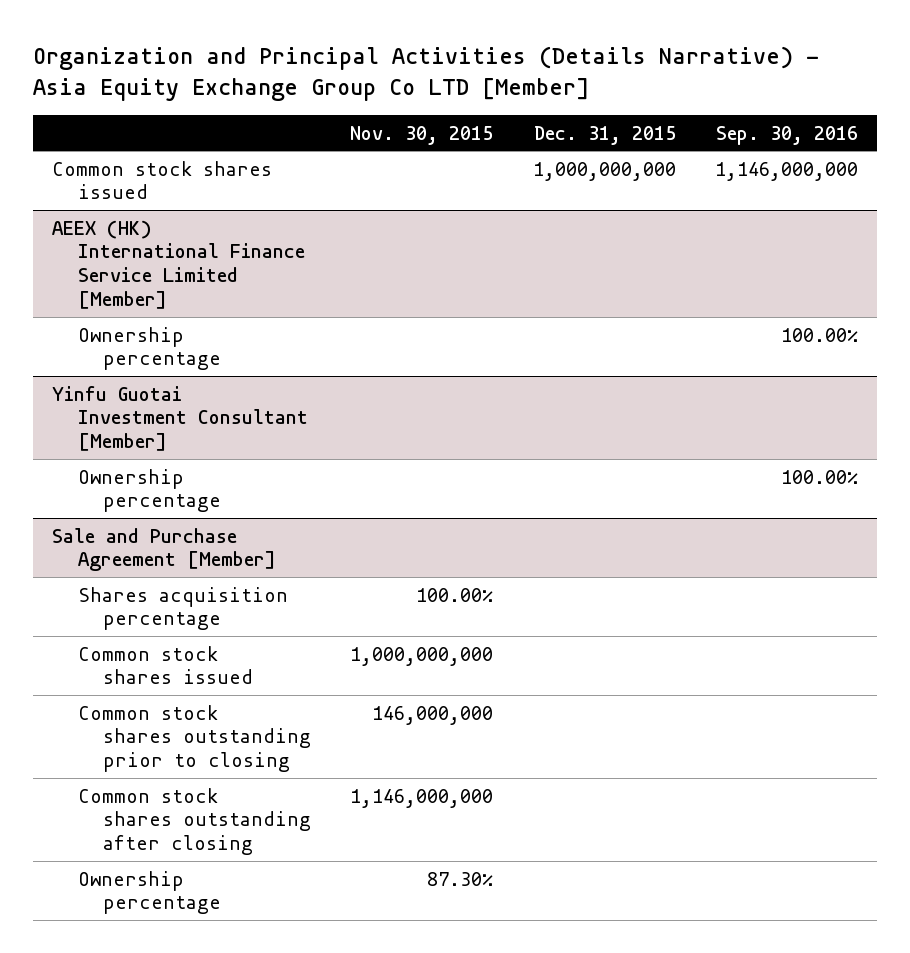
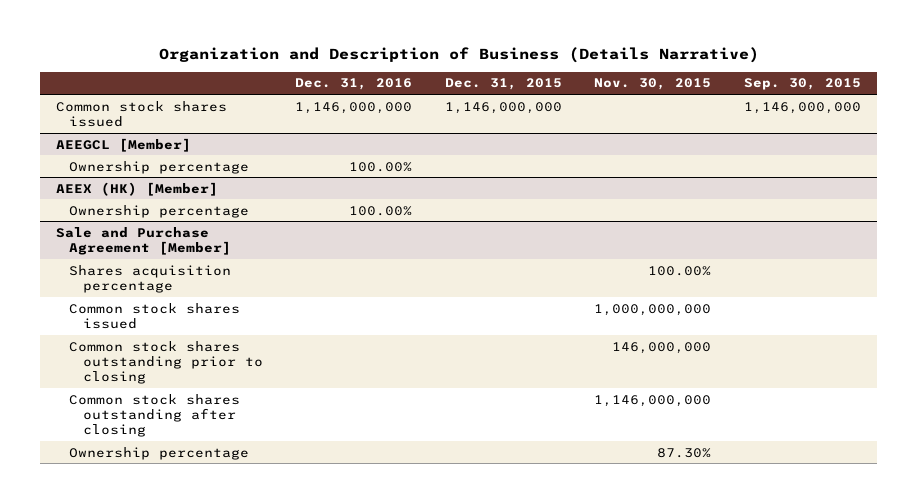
[32,45,819,101] Organization and Principal Activities (Details Narrative) - Asia Equity Exchange Group Co LTD [Member] -> [158,47,759,64] Organization and Description of Business (Details Narrative)
[715,125,858,145] Sep. 30, 2016 -> none
none -> [295,78,413,91] Dec. 31, 2016
none -> [744,78,862,91] Sep. 30, 2015
[52,219,305,310] AEEX (HK) International Finance Service Limited [Member] -> none
[532,161,676,181] 1,000,000,000 -> [444,101,562,114] 1,146,000,000
none -> [56,137,192,152] AEEGCL [Member]
[52,385,308,452] Yinfu Guotai Investment Consultant [Member] -> none
none -> [56,181,219,196] AEEX (HK) [Member]

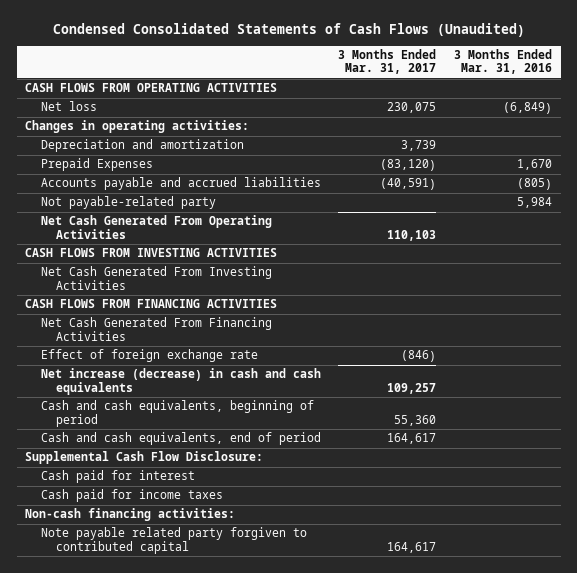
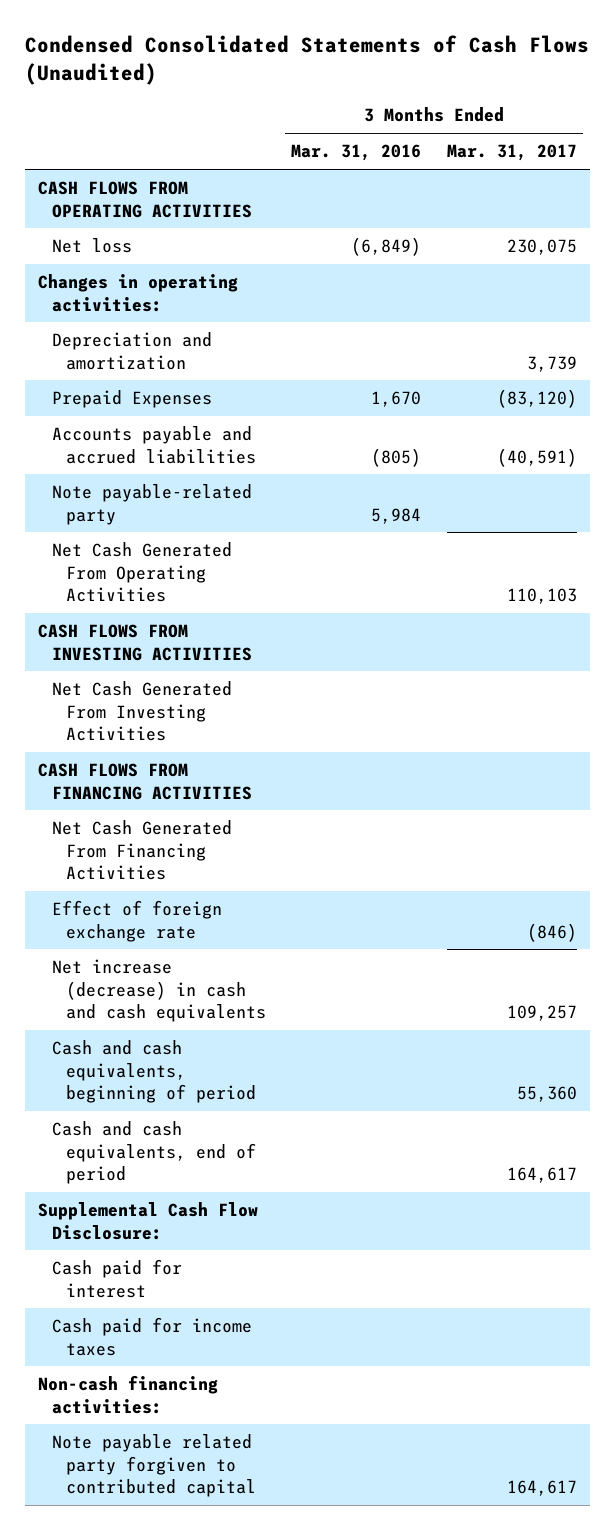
[40,196,216,210] Not payable-related party -> [51,484,252,525] Note payable-related party

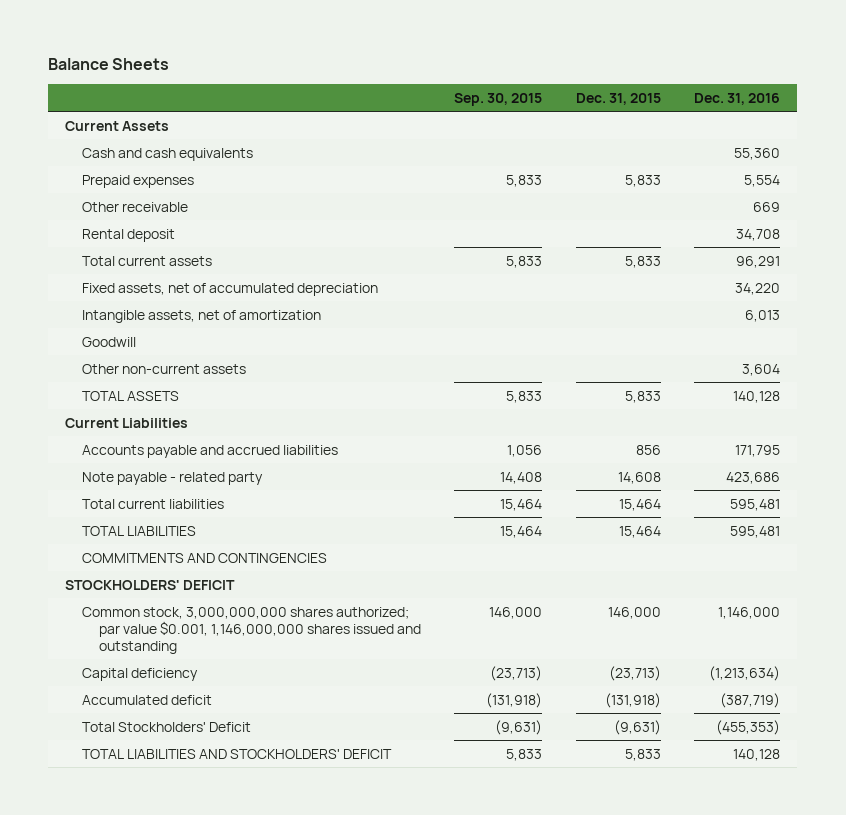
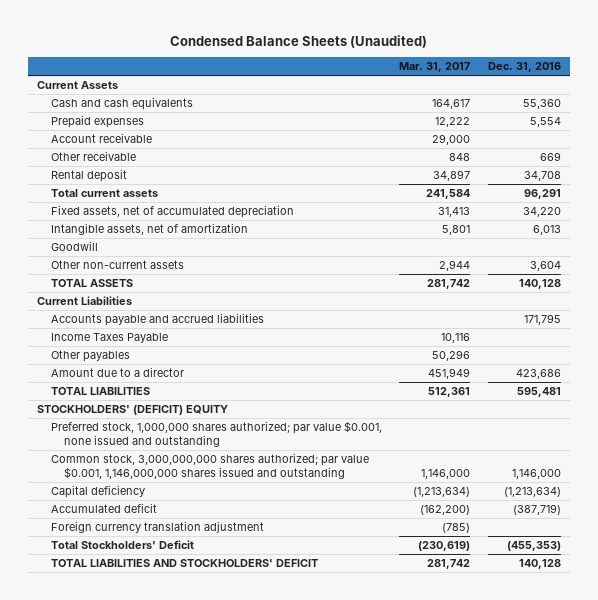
[48,58,170,71] Balance Sheets -> [170,34,428,48] Condensed Balance Sheets (Unaudited)
[454,92,543,106] Sep. 30, 2015 -> none
[575,92,661,105] Dec. 31, 2015 -> none
none -> [399,62,471,73] Mar. 31, 2017
none -> [50,133,152,144] Account receivable
[81,498,224,509] Total current liabilities -> none
none -> [50,333,168,344] Income Taxes Payable
none -> [50,350,130,363] Other payables
[81,471,263,485] Note payable - related party -> [50,367,184,378] Amount due to a director
[81,552,327,563] COMMITMENTS AND CONTINGENCIES -> none
[65,579,236,590] STOCKHOLDERS' DEFICIT -> [37,405,229,416] STOCKHOLDERS' (DEFICIT) EQUITY
none -> [50,421,382,448] Preferred stock, 1,000,000 shares authorized; par value $0.001, none issued and outstanding
none -> [50,521,264,534] Foreign currency translation adjustment

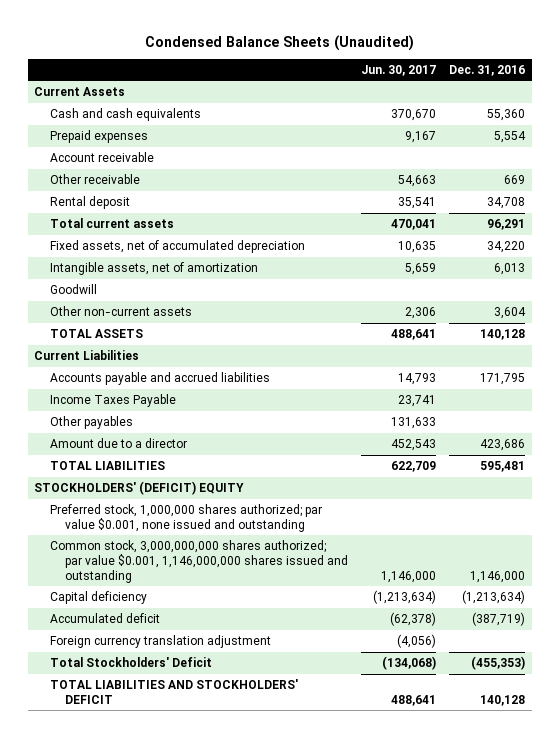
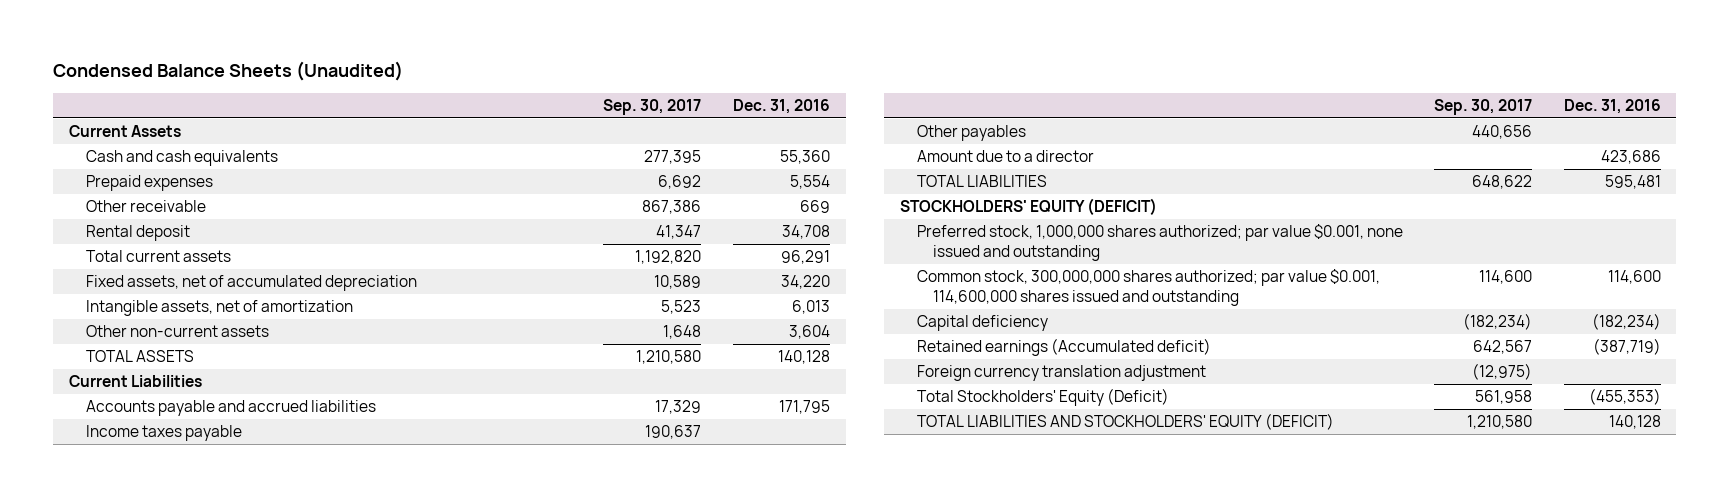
[361,64,437,76] Jun. 30, 2017 -> none
none -> [603,98,702,115] Sep. 30, 2017
[49,152,154,163] Account receivable -> none
[49,284,97,295] Goodwill -> none
[49,394,176,408] Income Taxes Payable -> [85,425,242,442] Income taxes payable
[34,481,245,496] STOCKHOLDERS' (DEFICIT) EQUITY -> [899,198,1157,216] STOCKHOLDERS' EQUITY (DEFICIT)
[49,540,348,583] Common stock, 3,000,000,000 shares authorized; par value $0.001, 1,146,000,000 shares issued and outstanding -> [916,269,1380,307] Common stock, 300,000,000 shares authorized; par value $0.001, 114,600,000 shares issued and outstanding
[470,570,526,583] 1,146,000 -> [1607,270,1661,285] 114,600
[462,590,526,605] (1,213,634) -> [1591,313,1661,331] (182,234)
[49,613,160,624] Accumulated deficit -> [916,338,1211,357] Retained earnings (Accumulated deficit)
[49,657,212,668] Total Stockholders' Deficit -> [916,388,1169,407] Total Stockholders' Equity (Deficit)
[49,679,298,704] TOTAL LIABILITIES AND STOCKHOLDERS' DEFICIT -> [916,413,1334,431] TOTAL LIABILITIES AND STOCKHOLDERS' EQUITY (DEFICIT)

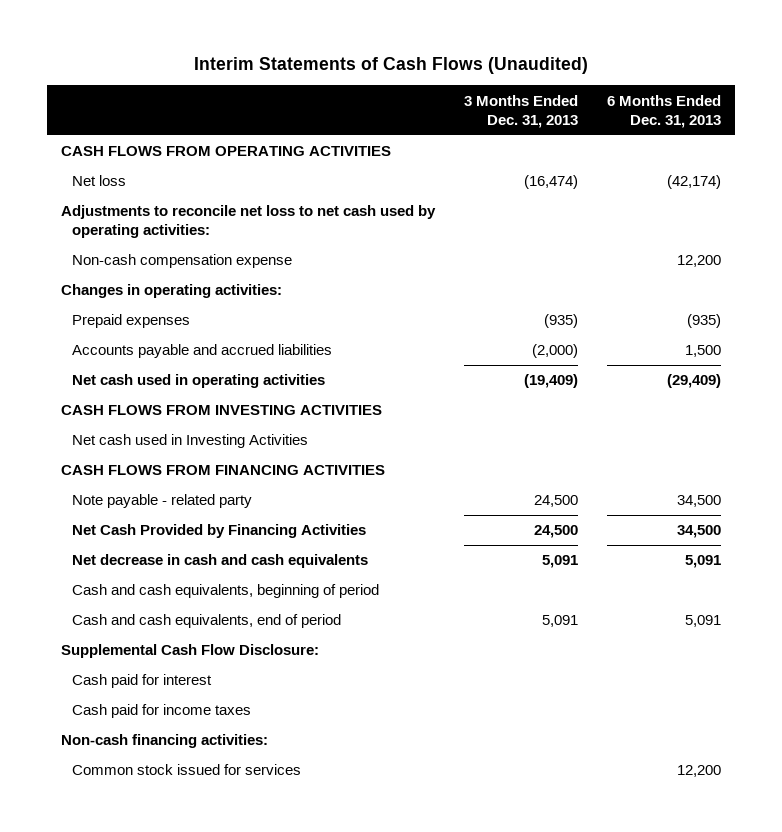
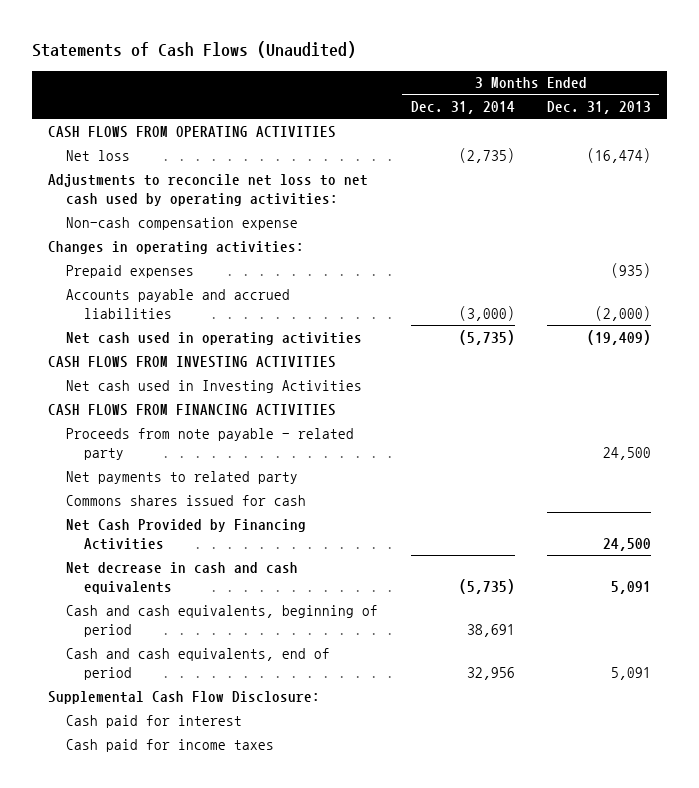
[193,57,588,75] Interim Statements of Cash Flows (Unaudited) -> [31,41,356,59] Statements of Cash Flows (Unaudited)
[606,94,721,128] 6 Months Ended Dec. 31, 2013 -> none
none -> [410,101,515,115] Dec. 31, 2014
[71,494,252,509] Note payable - related party -> [66,427,355,461] Proceeds from note payable - related party
none -> [66,470,299,484] Net payments to related party
none -> [66,494,307,506] Commons shares issued for cash
[61,734,269,749] Non-cash financing activities: -> none
[71,764,301,776] Common stock issued for services -> none

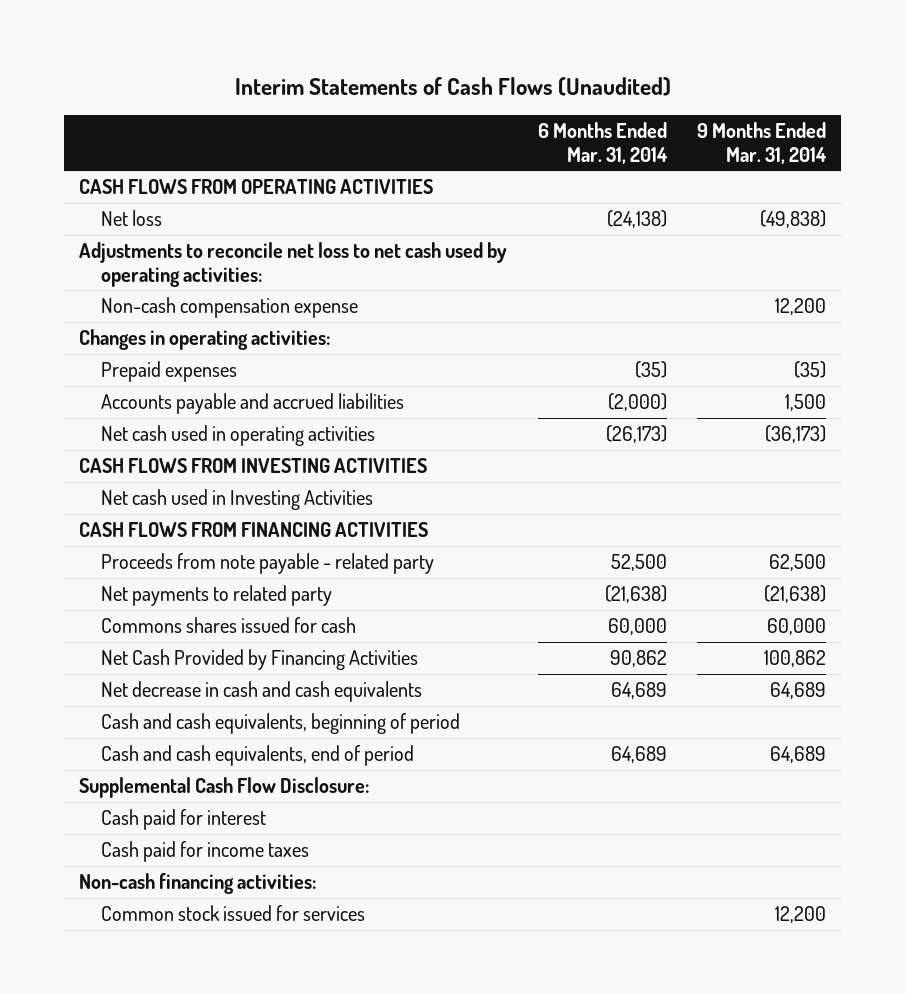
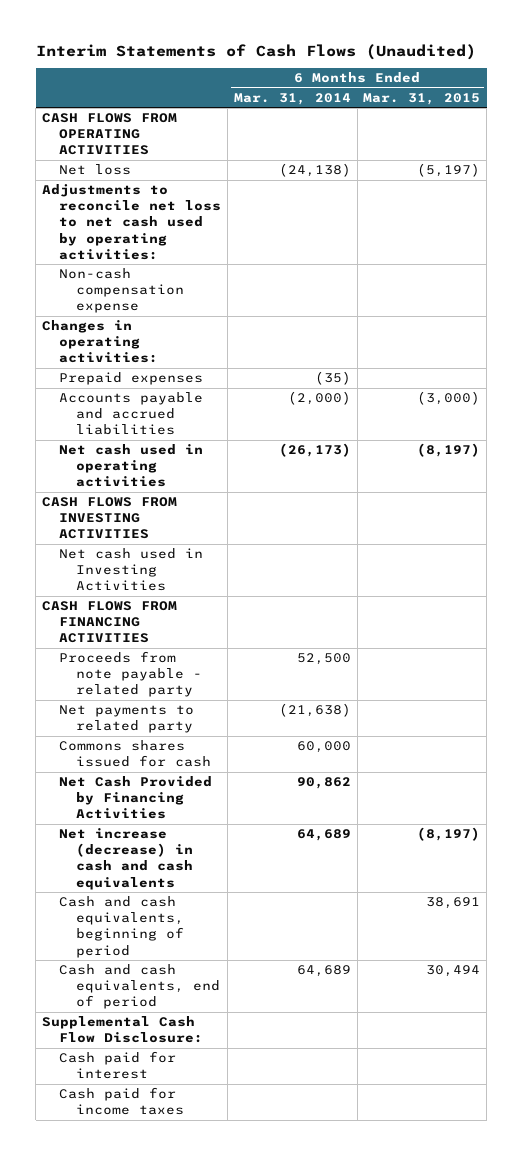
[697,122,828,164] 9 Months Ended Mar. 31, 2014 -> none
none -> [363,93,481,106] Mar. 31, 2015
[101,681,423,703] Net decrease in cash and cash equivalents -> [59,828,193,890] Net increase (decrease) in cash and cash equivalents
[79,873,317,895] Non-cash financing activities: -> none
[101,905,366,922] Common stock issued for services -> none

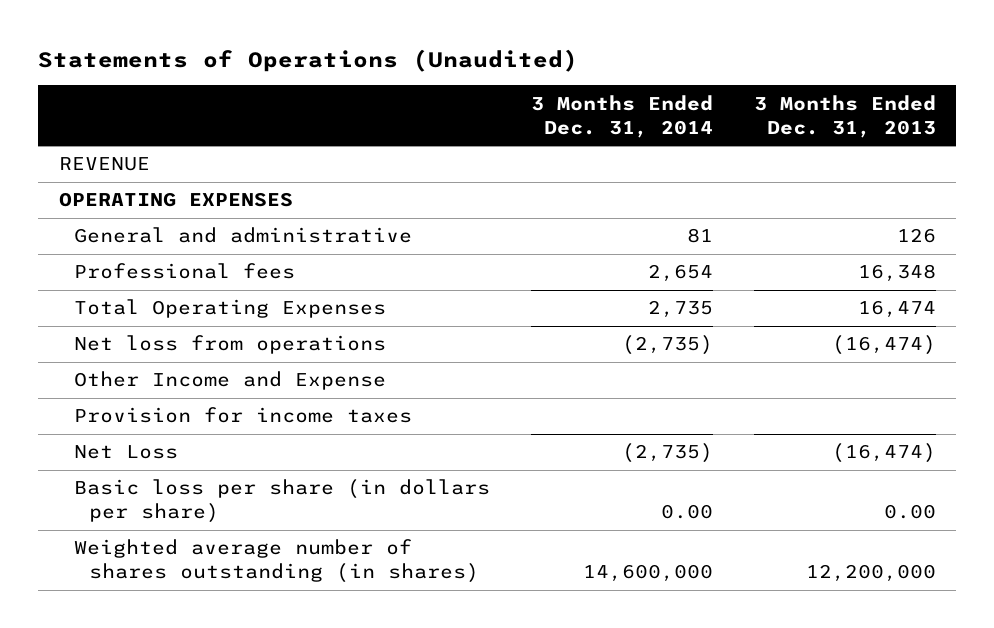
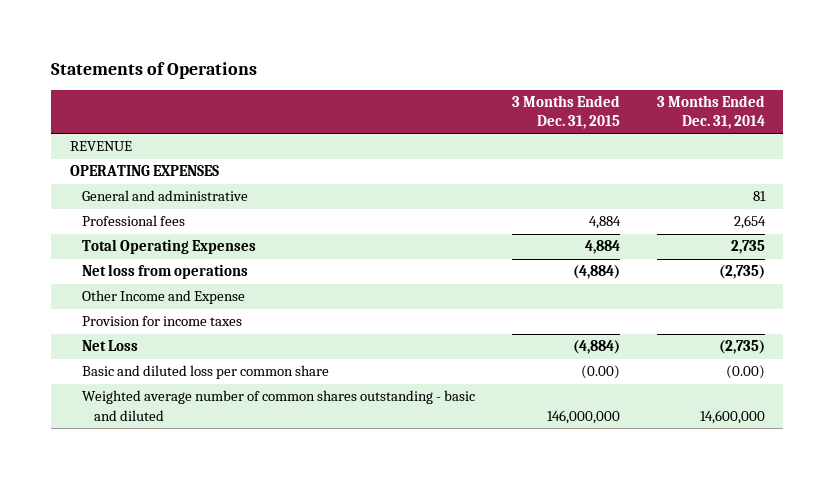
[38,48,579,72] Statements of Operations (Unaudited) -> [51,61,258,79] Statements of Operations
[753,94,936,138] 3 Months Ended Dec. 31, 2013 -> none
none -> [511,94,620,130] 3 Months Ended Dec. 31, 2015
[73,479,490,524] Basic loss per share (in dollars per share) -> none
none -> [81,365,329,380] Basic and diluted loss per common share
[73,539,479,584] Weighted average number of shares outstanding (in shares) -> [81,390,475,421] Weighted average number of common shares outstanding - basic and diluted

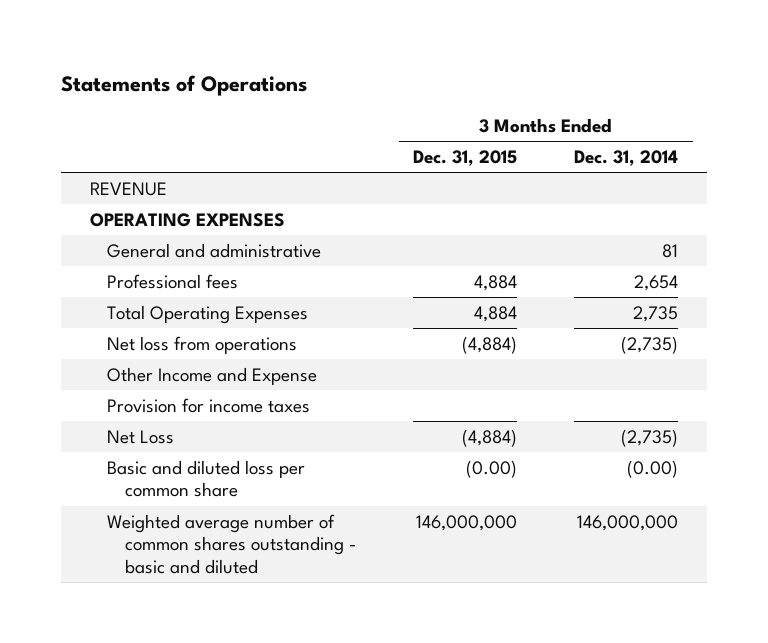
[699,409,765,424] 14,600,000 -> [577,514,679,531] 146,000,000

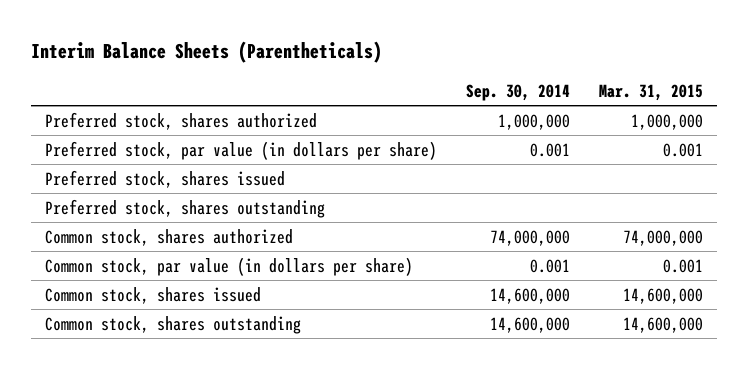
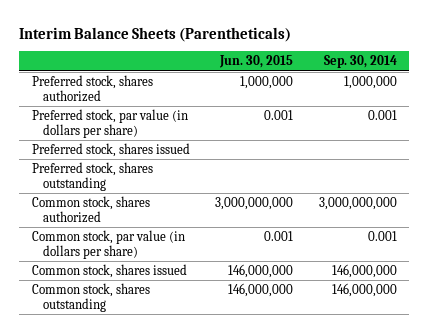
[598,83,703,101] Mar. 31, 2015 -> none
none -> [219,55,294,69] Jun. 30, 2015
[490,229,571,246] 74,000,000 -> [318,196,397,210] 3,000,000,000
[490,287,571,304] 14,600,000 -> [331,263,397,278] 146,000,000
[490,316,571,333] 14,600,000 -> [331,282,397,297] 146,000,000

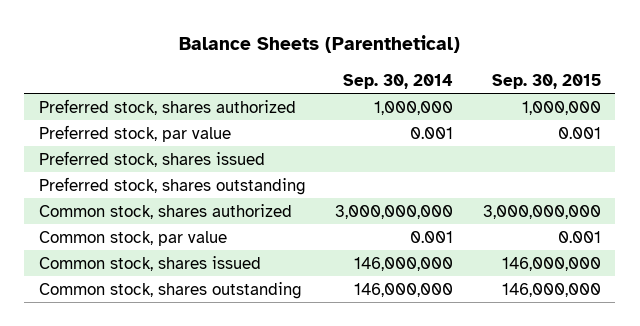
[19,26,292,42] Interim Balance Sheets (Parentheticals) -> [178,35,460,54] Balance Sheets (Parenthetical)
[219,55,294,69] Jun. 30, 2015 -> none
none -> [491,73,601,89] Sep. 30, 2015
[31,108,188,138] Preferred stock, par value (in dollars per share) -> [39,124,232,142] Preferred stock, par value
[31,229,185,259] Common stock, par value (in dollars per share) -> [39,230,228,246] Common stock, par value

